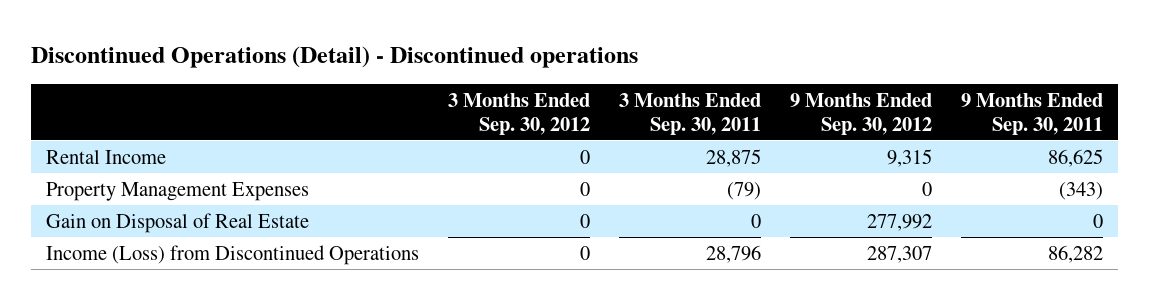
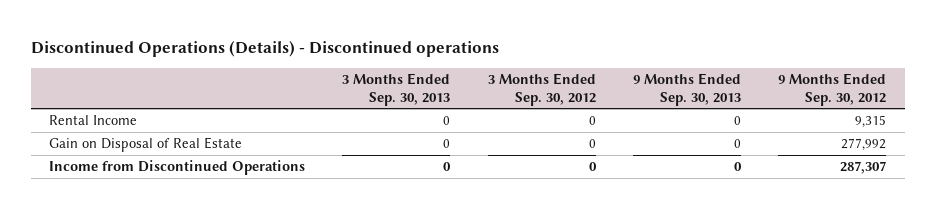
[31,46,639,69] Discontinued Operations (Detail) - Discontinued operations -> [30,40,499,58] Discontinued Operations (Details) - Discontinued operations
[619,92,762,135] 3 Months Ended Sep. 30, 2011 -> none
[961,92,1104,135] 9 Months Ended Sep. 30, 2011 -> none
none -> [342,72,451,106] 3 Months Ended Sep. 30, 2013
none -> [632,72,741,106] 9 Months Ended Sep. 30, 2013
[45,181,309,201] Property Management Expenses -> none
[45,244,419,265] Income (Loss) from Discontinued Operations -> [49,160,306,176] Income from Discontinued Operations

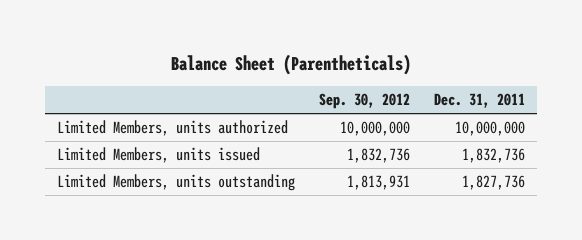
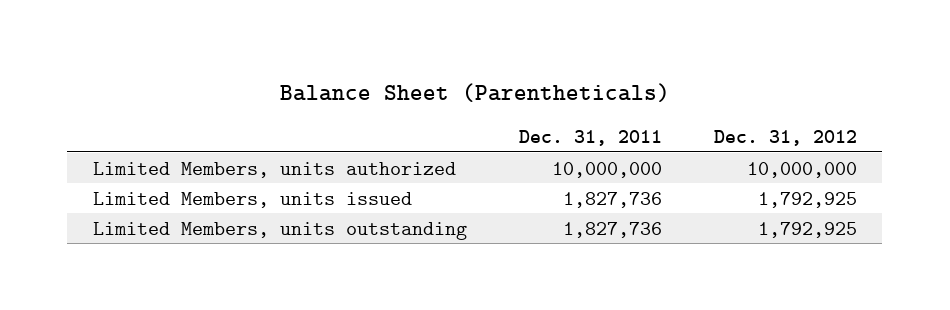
[319,93,411,110] Sep. 30, 2012 -> none
none -> [713,129,857,146] Dec. 31, 2012
[461,147,525,163] 1,832,736 -> [562,191,662,208] 1,827,736

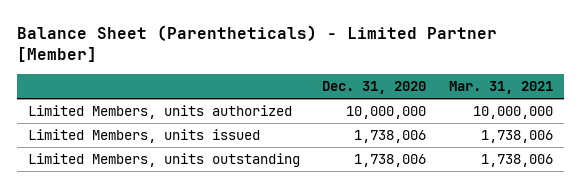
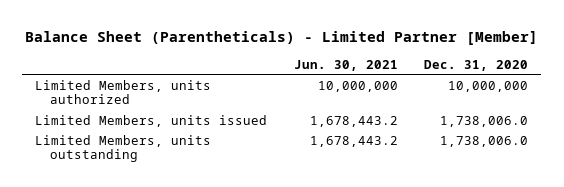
[448,81,553,95] Mar. 31, 2021 -> none
none -> [293,59,398,71] Jun. 30, 2021
[354,130,427,144] 1,738,006 -> [440,115,529,127] 1,738,006.0
[354,154,427,168] 1,738,006 -> [440,135,529,147] 1,738,006.0

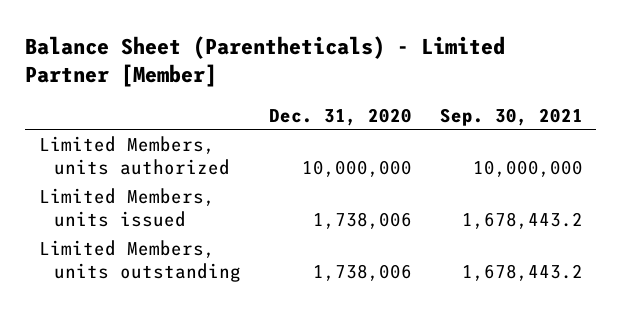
[293,59,398,71] Jun. 30, 2021 -> none
none -> [439,107,583,126] Sep. 30, 2021
[440,115,529,127] 1,738,006.0 -> [312,212,412,230] 1,738,006
[440,135,529,147] 1,738,006.0 -> [312,264,412,282] 1,738,006

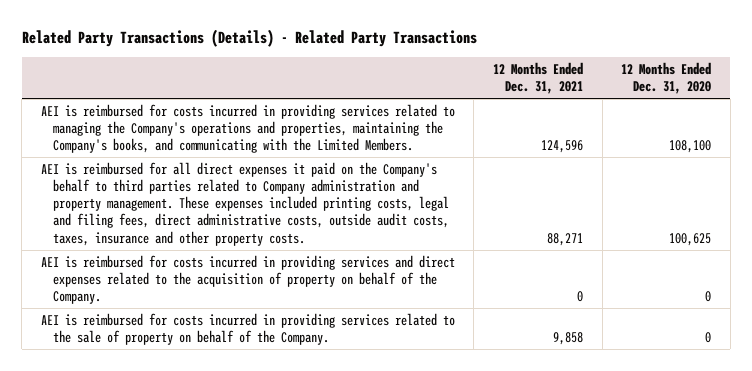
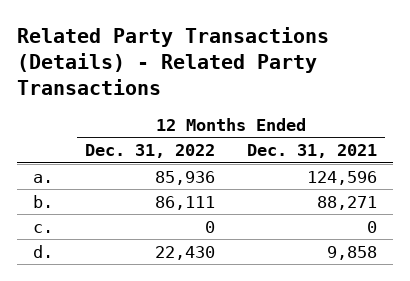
[621,61,712,95] 12 Months Ended Dec. 31, 2020 -> none
none -> [85,144,216,159] Dec. 31, 2022
[40,103,455,154] AEI is reimbursed for costs incurred in providing services related to managing the Company's operations and properties, maintaining the Company's books, and communicating with the Limited Members. -> [32,173,53,183] a.
[40,161,449,246] AEI is reimbursed for all direct expenses it paid on the Company's behalf to third parties related to Company administration and property management. These expenses included printing costs, legal and filing fees, direct administrative costs, outside audit costs, taxes, insurance and other property costs. -> [32,194,53,208] b.
[40,254,455,305] AEI is reimbursed for costs incurred in providing services and direct expenses related to the acquisition of property on behalf of the Company. -> [32,223,53,233] c.
[40,312,455,346] AEI is reimbursed for costs incurred in providing services related to the sale of property on behalf of the Company. -> [32,244,53,258] d.

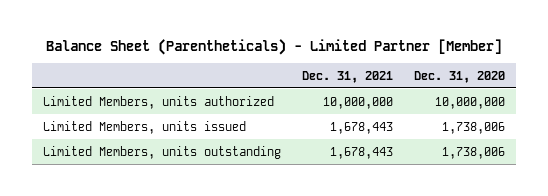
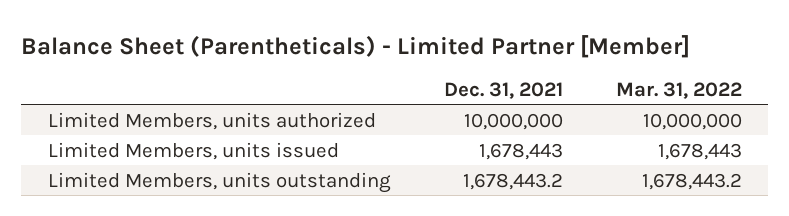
[414,70,506,83] Dec. 31, 2020 -> none
none -> [615,81,742,99] Mar. 31, 2022
[330,146,394,159] 1,678,443 -> [462,172,563,190] 1,678,443.2

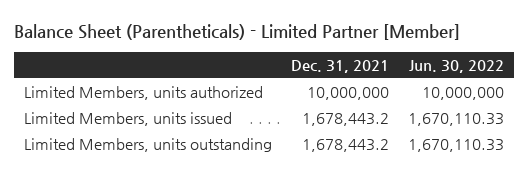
[615,81,742,99] Mar. 31, 2022 -> none
none -> [409,60,505,74] Jun. 30, 2022
[478,142,563,160] 1,678,443 -> [302,113,390,127] 1,678,443.2

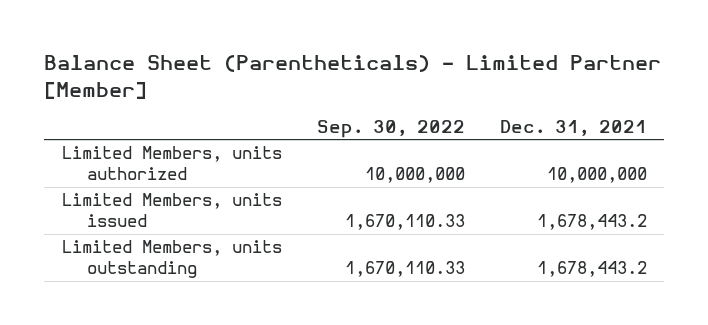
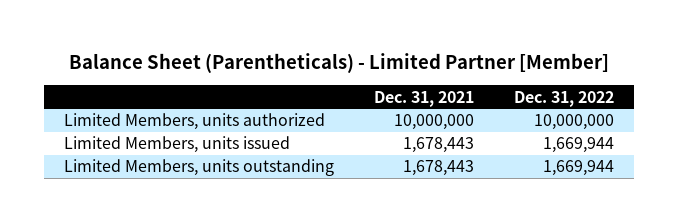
[316,119,465,138] Sep. 30, 2022 -> none
none -> [513,90,614,107] Dec. 31, 2022
[536,214,647,231] 1,678,443.2 -> [402,137,474,154] 1,678,443
[536,261,647,278] 1,678,443.2 -> [402,160,474,177] 1,678,443

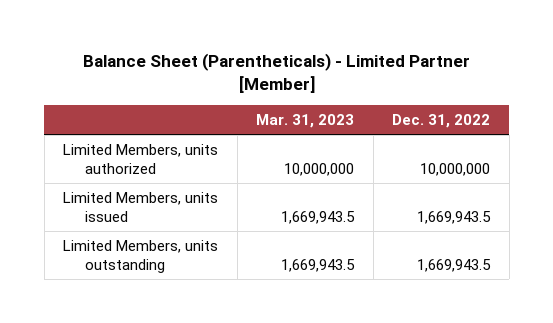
[373,90,474,107] Dec. 31, 2021 -> none
none -> [256,113,355,128] Mar. 31, 2023
[542,137,614,154] 1,669,944 -> [417,210,492,224] 1,669,943.5
[542,160,614,177] 1,669,944 -> [417,258,492,272] 1,669,943.5

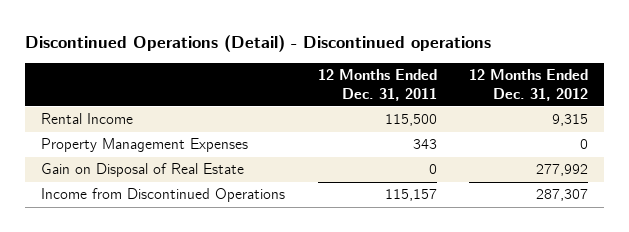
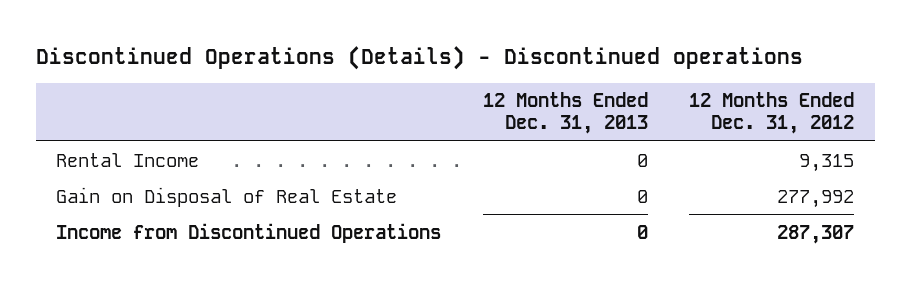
[24,34,491,52] Discontinued Operations (Detail) - Discontinued operations -> [35,46,803,71] Discontinued Operations (Details) - Discontinued operations
[317,69,437,101] 12 Months Ended Dec. 31, 2011 -> none
none -> [482,92,648,134] 12 Months Ended Dec. 31, 2013
[40,138,248,153] Property Management Expenses -> none

